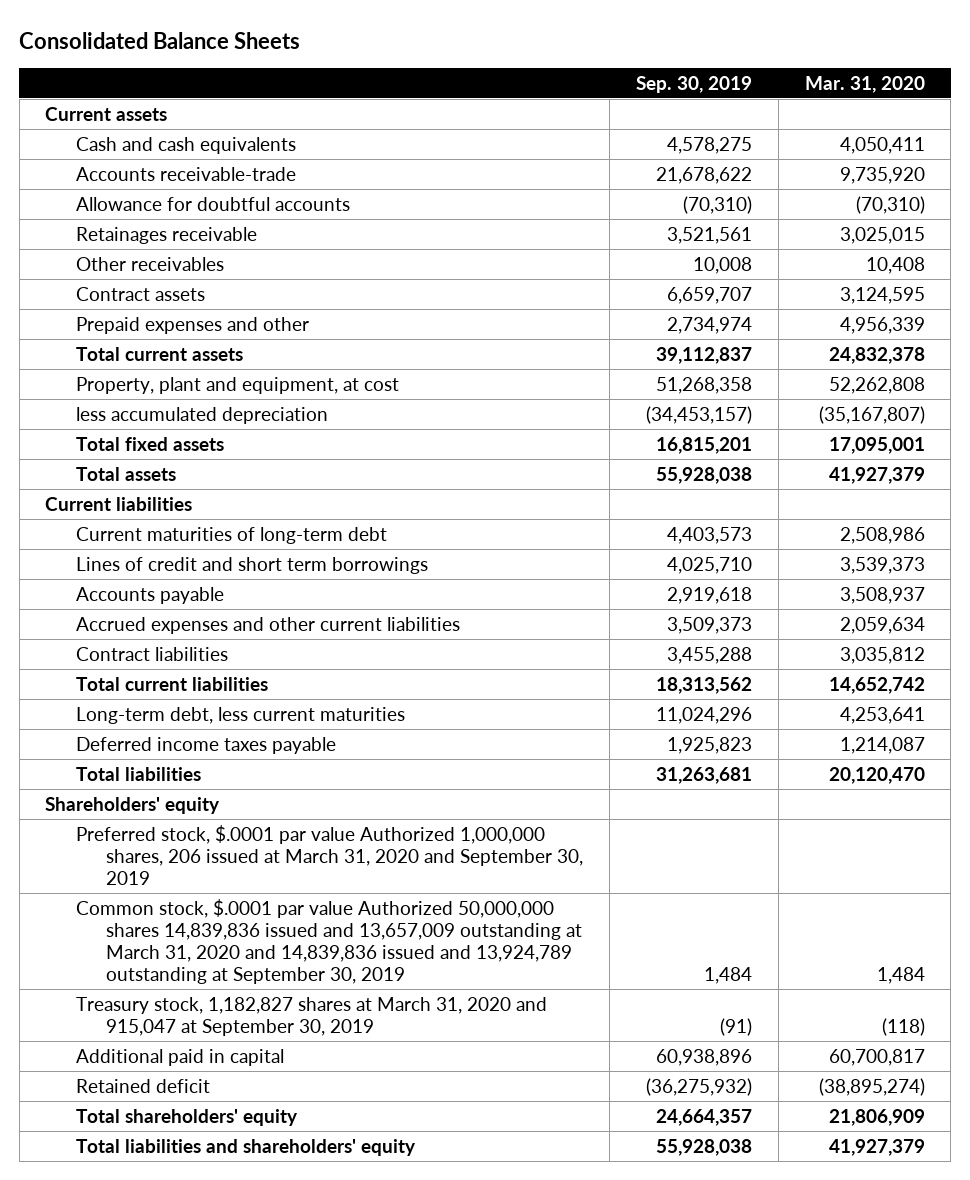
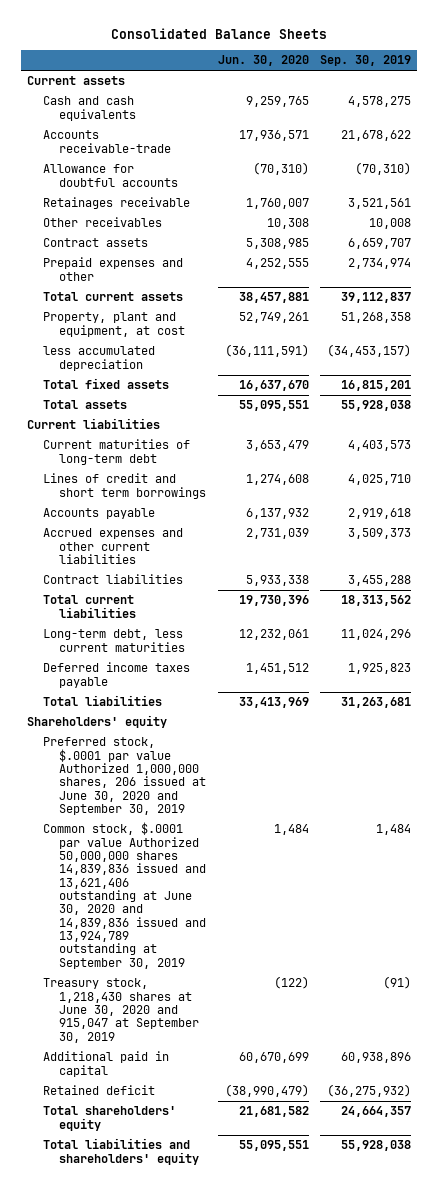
[804,75,925,93] Mar. 31, 2020 -> none
none -> [217,55,309,67] Jun. 30, 2020
[75,824,584,886] Preferred stock, $.0001 par value Authorized 1,000,000 shares, 206 issued at March 31, 2020 and September 30, 2019 -> [42,737,207,816] Preferred stock, $.0001 par value Authorized 1,000,000 shares, 206 issued at June 30, 2020 and September 30, 2019
[75,898,583,985] Common stock, $.0001 par value Authorized 50,000,000 shares 14,839,836 issued and 13,657,009 outstanding at March 31, 2020 and 14,839,836 issued and 13,924,789 outstanding at September 30, 2019 -> [42,822,207,969] Common stock, $.0001 par value Authorized 50,000,000 shares 14,839,836 issued and 13,621,406 outstanding at June 30, 2020 and 14,839,836 issued and 13,924,789 outstanding at September 30, 2019
[75,996,547,1036] Treasury stock, 1,182,827 shares at March 31, 2020 and 915,047 at September 30, 2019 -> [42,978,200,1043] Treasury stock, 1,218,430 shares at June 30, 2020 and 915,047 at September 30, 2019

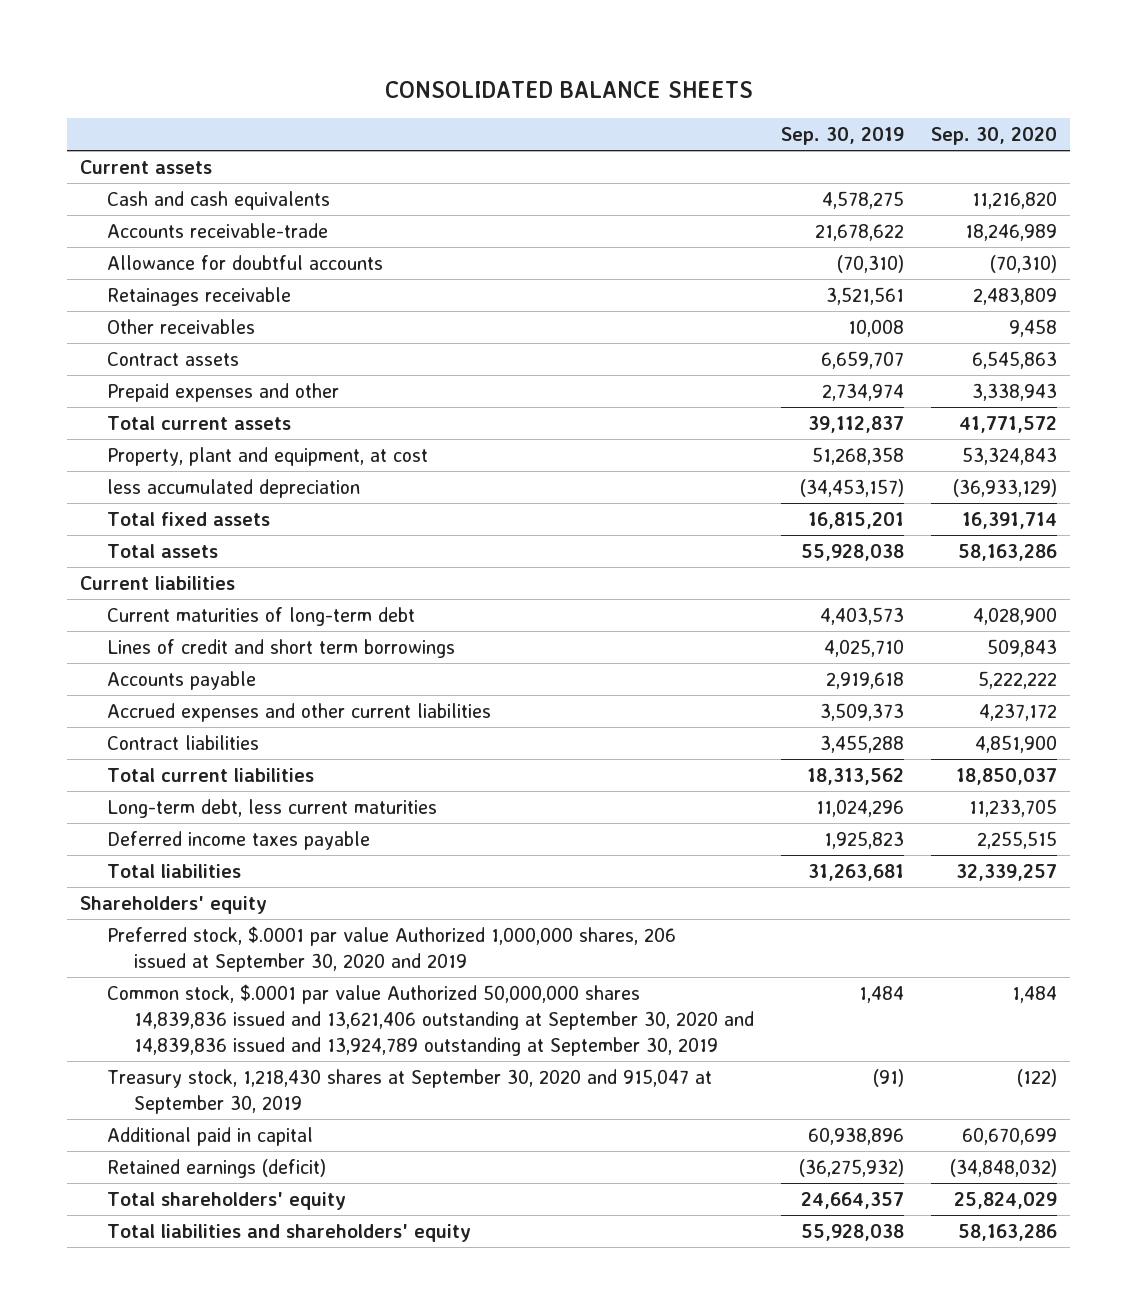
[110,27,327,39] Consolidated Balance Sheets -> [384,81,753,99] CONSOLIDATED BALANCE SHEETS
[217,55,309,67] Jun. 30, 2020 -> none
none -> [930,127,1057,146] Sep. 30, 2020
[42,737,207,816] Preferred stock, $.0001 par value Authorized 1,000,000 shares, 206 issued at June 30, 2020 and September 30, 2019 -> [107,925,677,972] Preferred stock, $.0001 par value Authorized 1,000,000 shares, 206 issued at September 30, 2020 and 2019
[42,822,207,969] Common stock, $.0001 par value Authorized 50,000,000 shares 14,839,836 issued and 13,621,406 outstanding at June 30, 2020 and 14,839,836 issued and 13,924,789 outstanding at September 30, 2019 -> [107,983,754,1057] Common stock, $.0001 par value Authorized 50,000,000 shares 14,839,836 issued and 13,621,406 outstanding at September 30, 2020 and 14,839,836 issued and 13,924,789 outstanding at September 30, 2019
[42,978,200,1043] Treasury stock, 1,218,430 shares at June 30, 2020 and 915,047 at September 30, 2019 -> [107,1068,713,1114] Treasury stock, 1,218,430 shares at September 30, 2020 and 915,047 at September 30, 2019
[42,1085,155,1096] Retained deficit -> [107,1158,327,1178] Retained earnings (deficit)

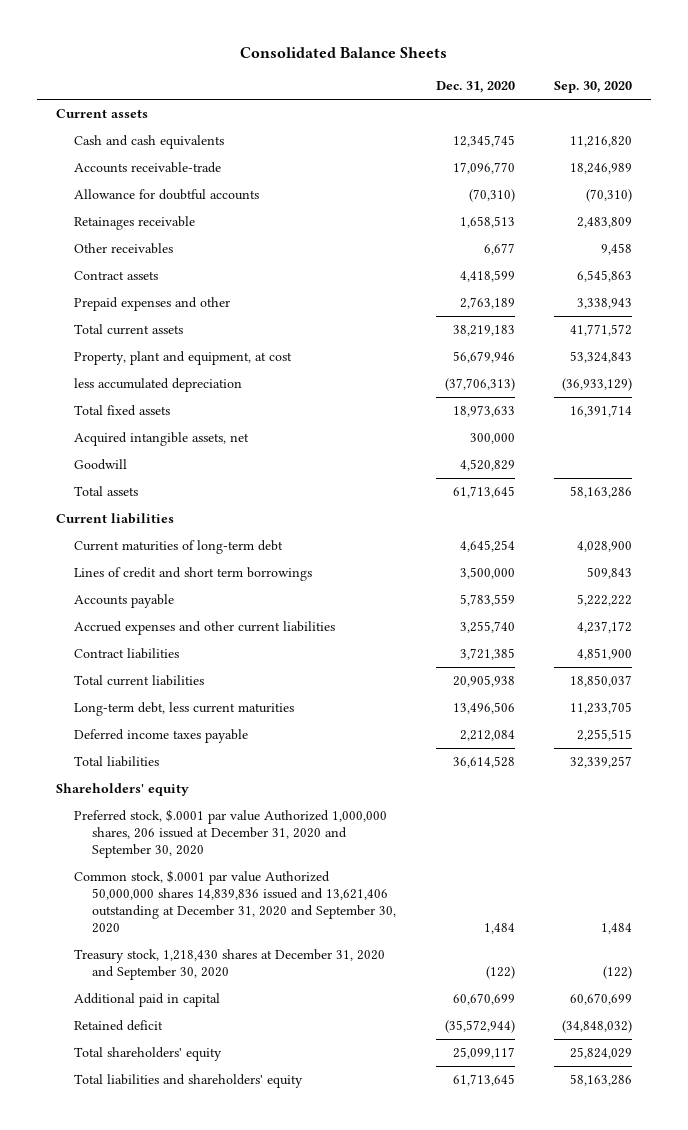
[384,81,753,99] CONSOLIDATED BALANCE SHEETS -> [240,47,448,59] Consolidated Balance Sheets
[780,127,904,146] Sep. 30, 2019 -> none
none -> [435,81,515,94] Dec. 31, 2020
none -> [74,432,250,447] Acquired intangible assets, net
none -> [74,459,128,471] Goodwill
[107,925,677,972] Preferred stock, $.0001 par value Authorized 1,000,000 shares, 206 issued at September 30, 2020 and 2019 -> [74,809,388,858] Preferred stock, $.0001 par value Authorized 1,000,000 shares, 206 issued at December 31, 2020 and September 30, 2020
[107,983,754,1057] Common stock, $.0001 par value Authorized 50,000,000 shares 14,839,836 issued and 13,621,406 outstanding at September 30, 2020 and 14,839,836 issued and 13,924,789 outstanding at September 30, 2019 -> [74,870,397,933] Common stock, $.0001 par value Authorized 50,000,000 shares 14,839,836 issued and 13,621,406 outstanding at December 31, 2020 and September 30, 2020
[107,1068,713,1114] Treasury stock, 1,218,430 shares at September 30, 2020 and 915,047 at September 30, 2019 -> [74,949,386,981] Treasury stock, 1,218,430 shares at December 31, 2020 and September 30, 2020
[107,1158,327,1178] Retained earnings (deficit) -> [74,1020,164,1032] Retained deficit

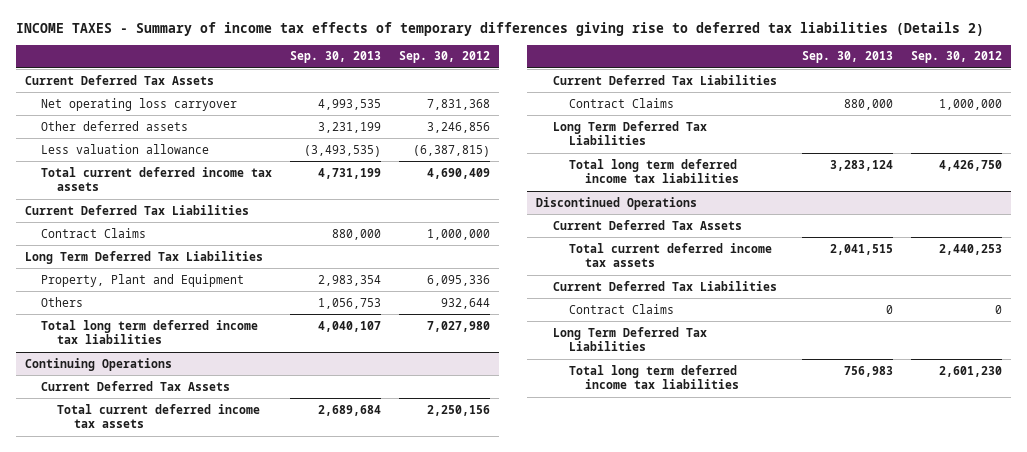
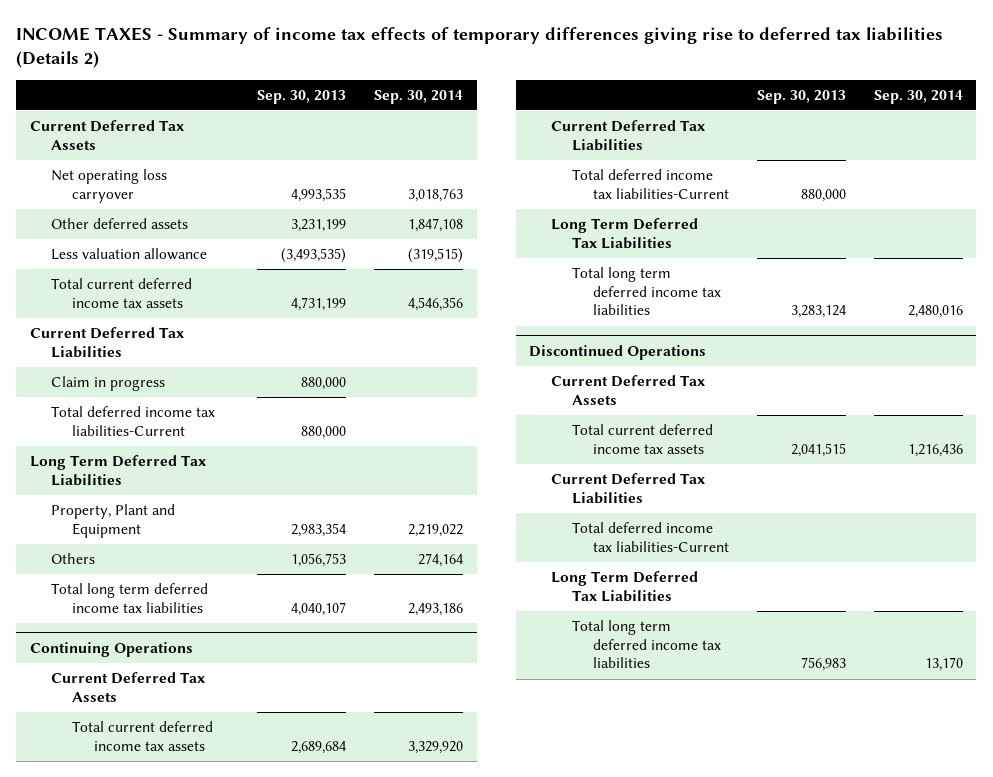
[399,51,491,64] Sep. 30, 2012 -> none
none -> [374,89,464,104] Sep. 30, 2014
[41,227,147,238] Contract Claims -> [51,376,166,392] Claim in progress
none -> [51,406,216,436] Total deferred income tax liabilities-Current
[569,97,675,108] Contract Claims -> none
none -> [571,169,730,199] Total deferred income tax liabilities-Current
[569,303,675,314] Contract Claims -> none
none -> [571,522,730,552] Total deferred income tax liabilities-Current

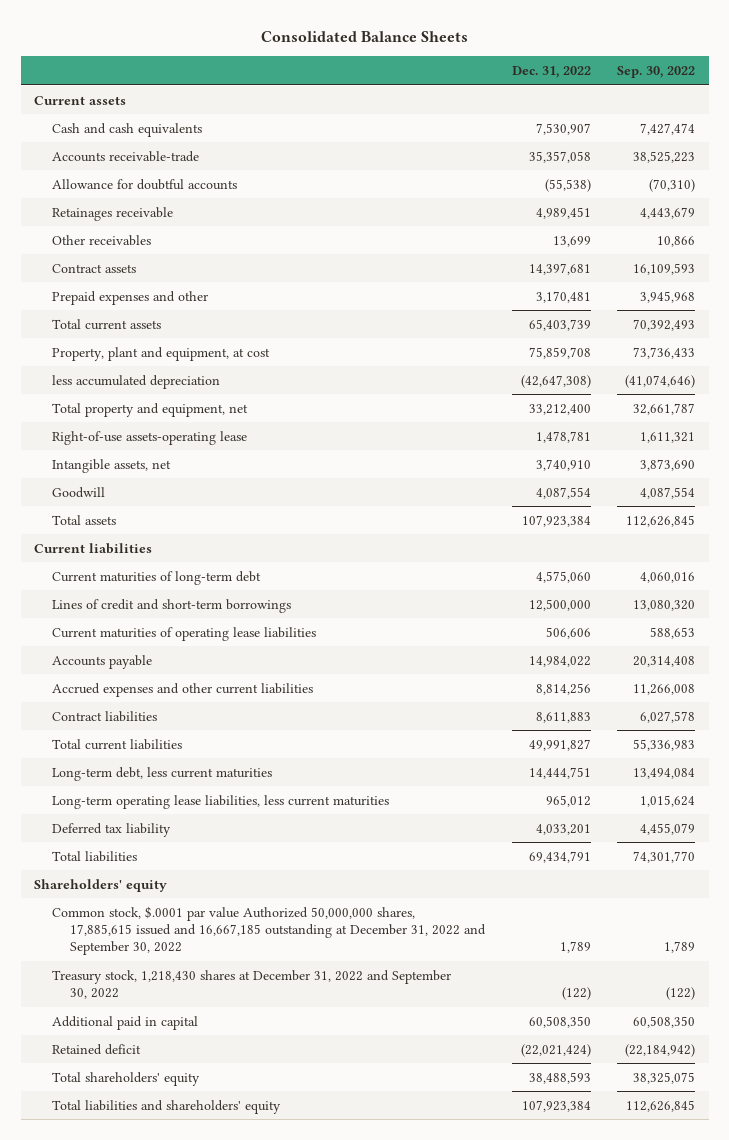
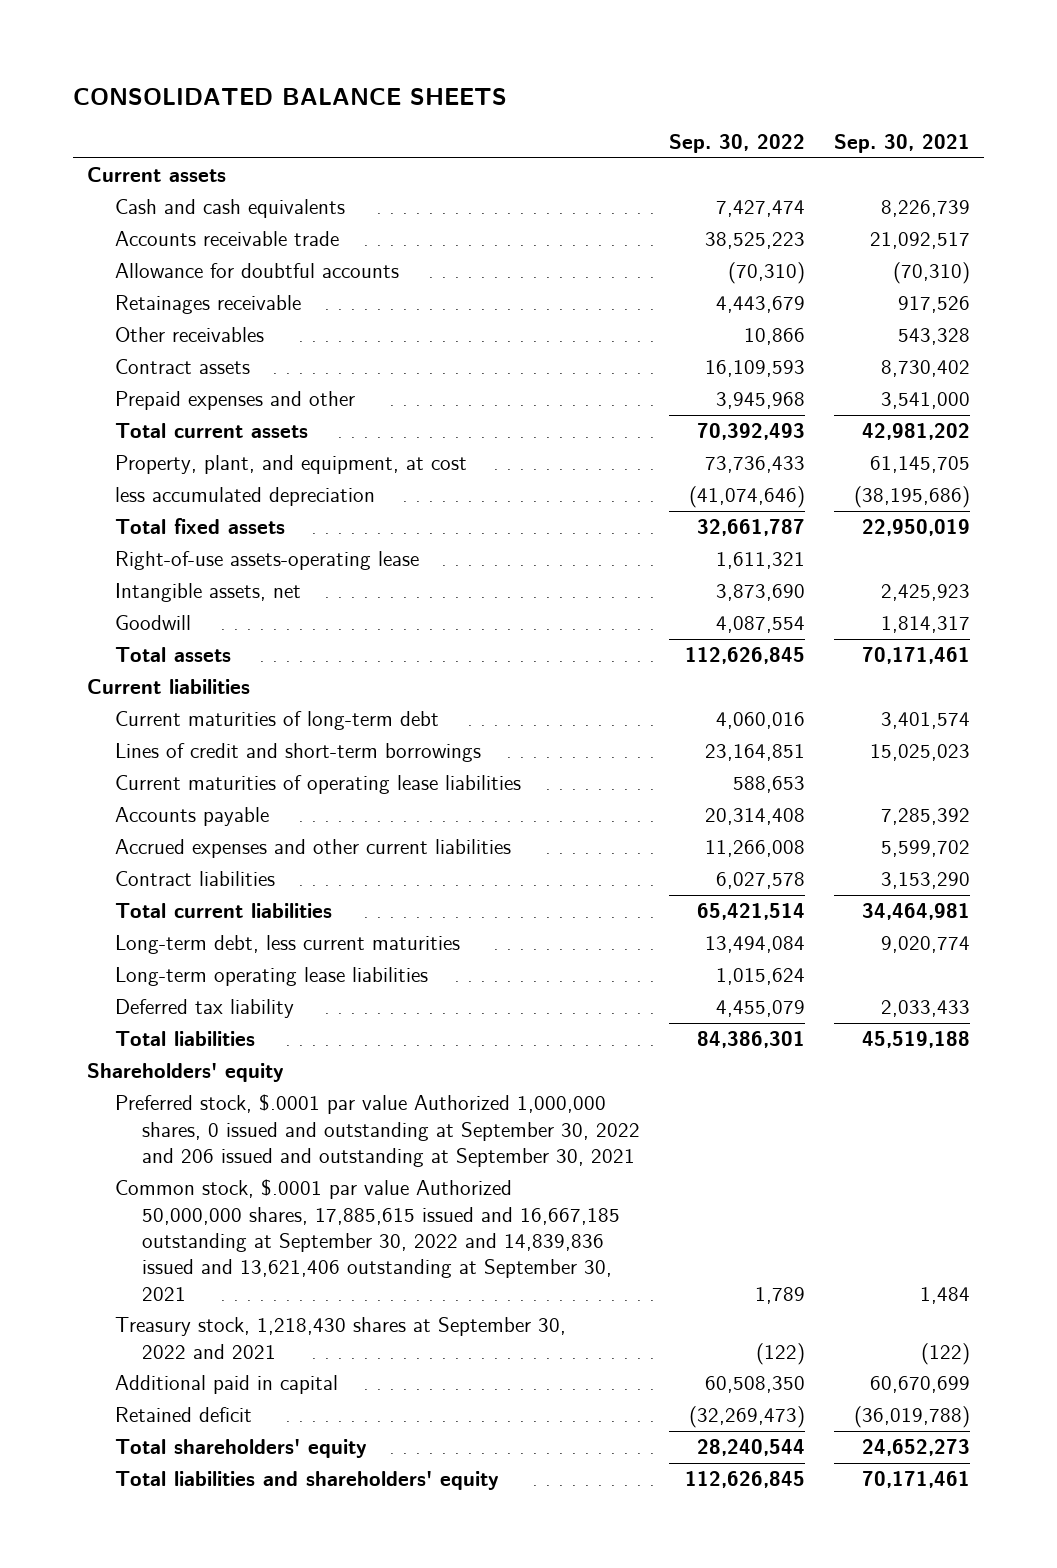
[260,31,468,43] Consolidated Balance Sheets -> [72,88,507,106] CONSOLIDATED BALANCE SHEETS
[511,66,591,79] Dec. 31, 2022 -> none
none -> [833,134,970,154] Sep. 30, 2021
[51,150,199,162] Accounts receivable-trade -> [114,231,339,247] Accounts receivable trade
[51,346,270,361] Property, plant and equipment, at cost -> [114,455,467,475] Property, plant, and equipment, at cost
[51,402,248,417] Total property and equipment, net -> [114,518,285,535] Total fixed assets
[633,599,696,611] 13,080,320 -> [705,744,806,762] 23,164,851
[633,738,696,751] 55,336,983 -> [697,903,806,921] 65,421,514
[51,794,389,809] Long-term operating lease liabilities, less current maturities -> [114,967,428,987] Long-term operating lease liabilities
[633,850,696,863] 74,301,770 -> [697,1031,806,1049] 84,386,301
none -> [114,1094,641,1167] Preferred stock, $.0001 par value Authorized 1,000,000 shares, 0 issued and outstanding at September 30, 2022 and 206 issued and outstanding at September 30, 2021
[51,905,486,956] Common stock, $.0001 par value Authorized 50,000,000 shares, 17,885,615 issued and 16,667,185 outstanding at December 31, 2022 and September 30, 2022 -> [114,1179,621,1301] Common stock, $.0001 par value Authorized 50,000,000 shares, 17,885,615 issued and 16,667,185 outstanding at September 30, 2022 and 14,839,836 issued and 13,621,406 outstanding at September 30, 2021
[51,969,451,1000] Treasury stock, 1,218,430 shares at December 31, 2022 and September 30, 2022 -> [114,1317,566,1359] Treasury stock, 1,218,430 shares at September 30, 2022 and 2021
[625,1043,696,1057] (22,184,942) -> [689,1406,806,1429] (32,269,473)
[633,1071,696,1084] 38,325,075 -> [697,1439,806,1457] 28,240,544

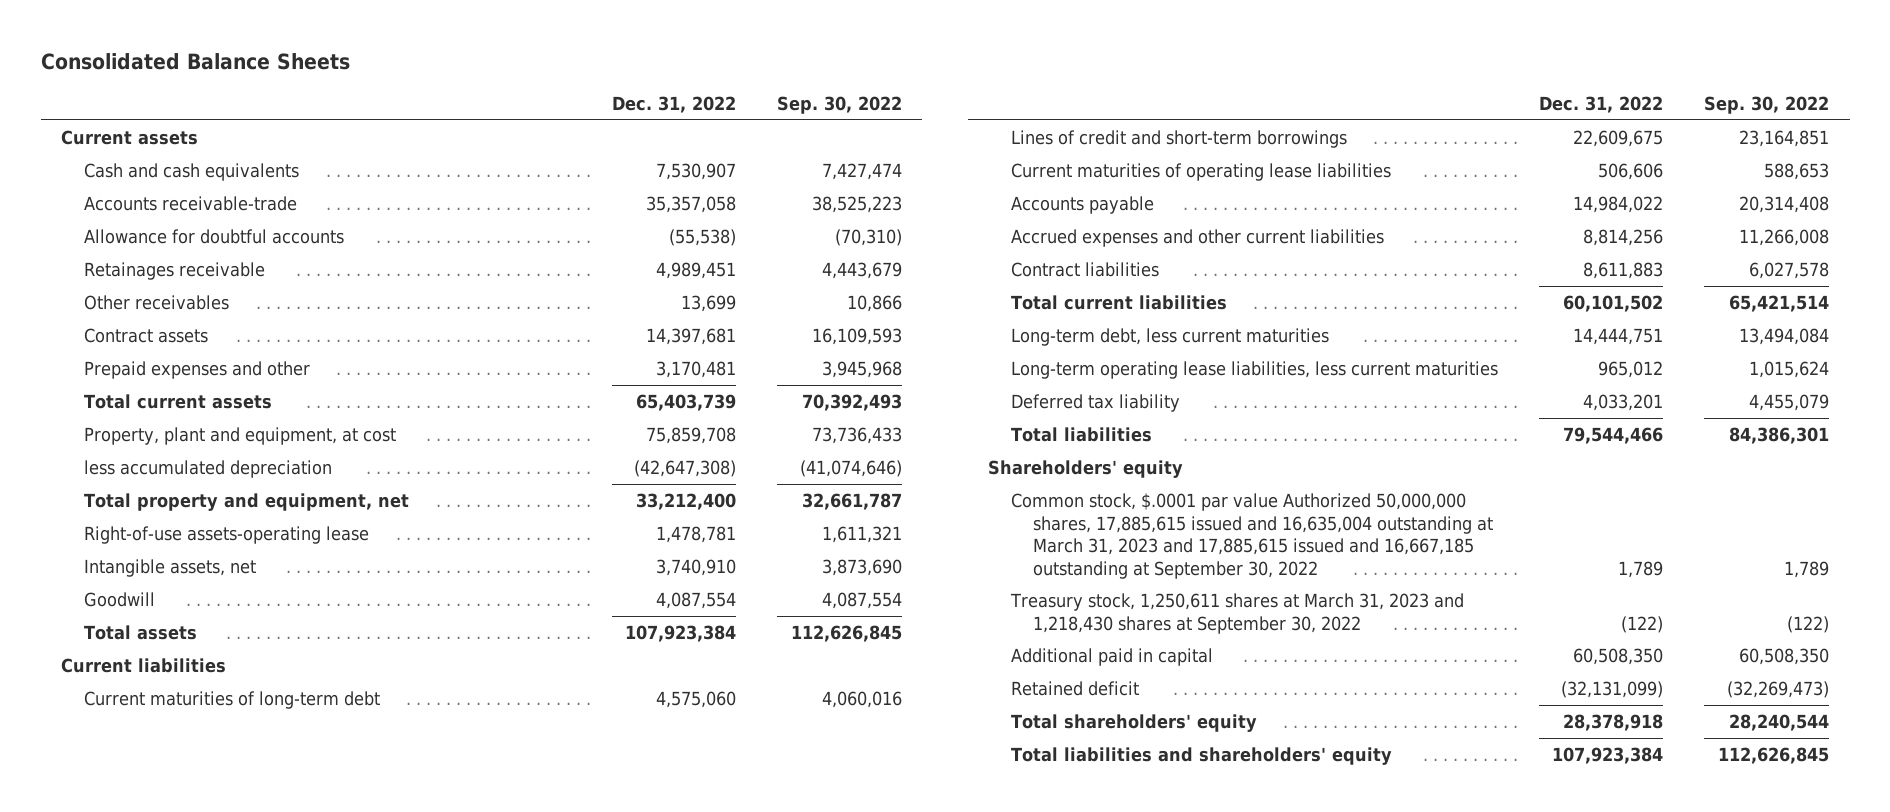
[72,88,507,106] CONSOLIDATED BALANCE SHEETS -> [40,52,350,70] Consolidated Balance Sheets
[833,134,970,154] Sep. 30, 2021 -> none
none -> [611,96,736,114] Dec. 31, 2022
[114,231,339,247] Accounts receivable trade -> [83,196,297,212] Accounts receivable-trade
[114,455,467,475] Property, plant, and equipment, at cost -> [83,427,396,446] Property, plant and equipment, at cost
[114,518,285,535] Total fixed assets -> [83,493,409,512] Total property and equipment, net
[114,967,428,987] Long-term operating lease liabilities -> [1010,361,1498,380] Long-term operating lease liabilities, less current maturities
[114,1094,641,1167] Preferred stock, $.0001 par value Authorized 1,000,000 shares, 0 issued and outstanding at September 30, 2022 and 206 issued and outstanding at September 30, 2021 -> none
[114,1179,621,1301] Common stock, $.0001 par value Authorized 50,000,000 shares, 17,885,615 issued and 16,667,185 outstanding at September 30, 2022 and 14,839,836 issued and 13,621,406 outstanding at September 30, 2021 -> [1010,493,1494,579] Common stock, $.0001 par value Authorized 50,000,000 shares, 17,885,615 issued and 16,635,004 outstanding at March 31, 2023 and 17,885,615 issued and 16,667,185 outstanding at September 30, 2022
[114,1317,566,1359] Treasury stock, 1,218,430 shares at September 30, 2022 and 2021 -> [1009,593,1464,634] Treasury stock, 1,250,611 shares at March 31, 2023 and 1,218,430 shares at September 30, 2022

